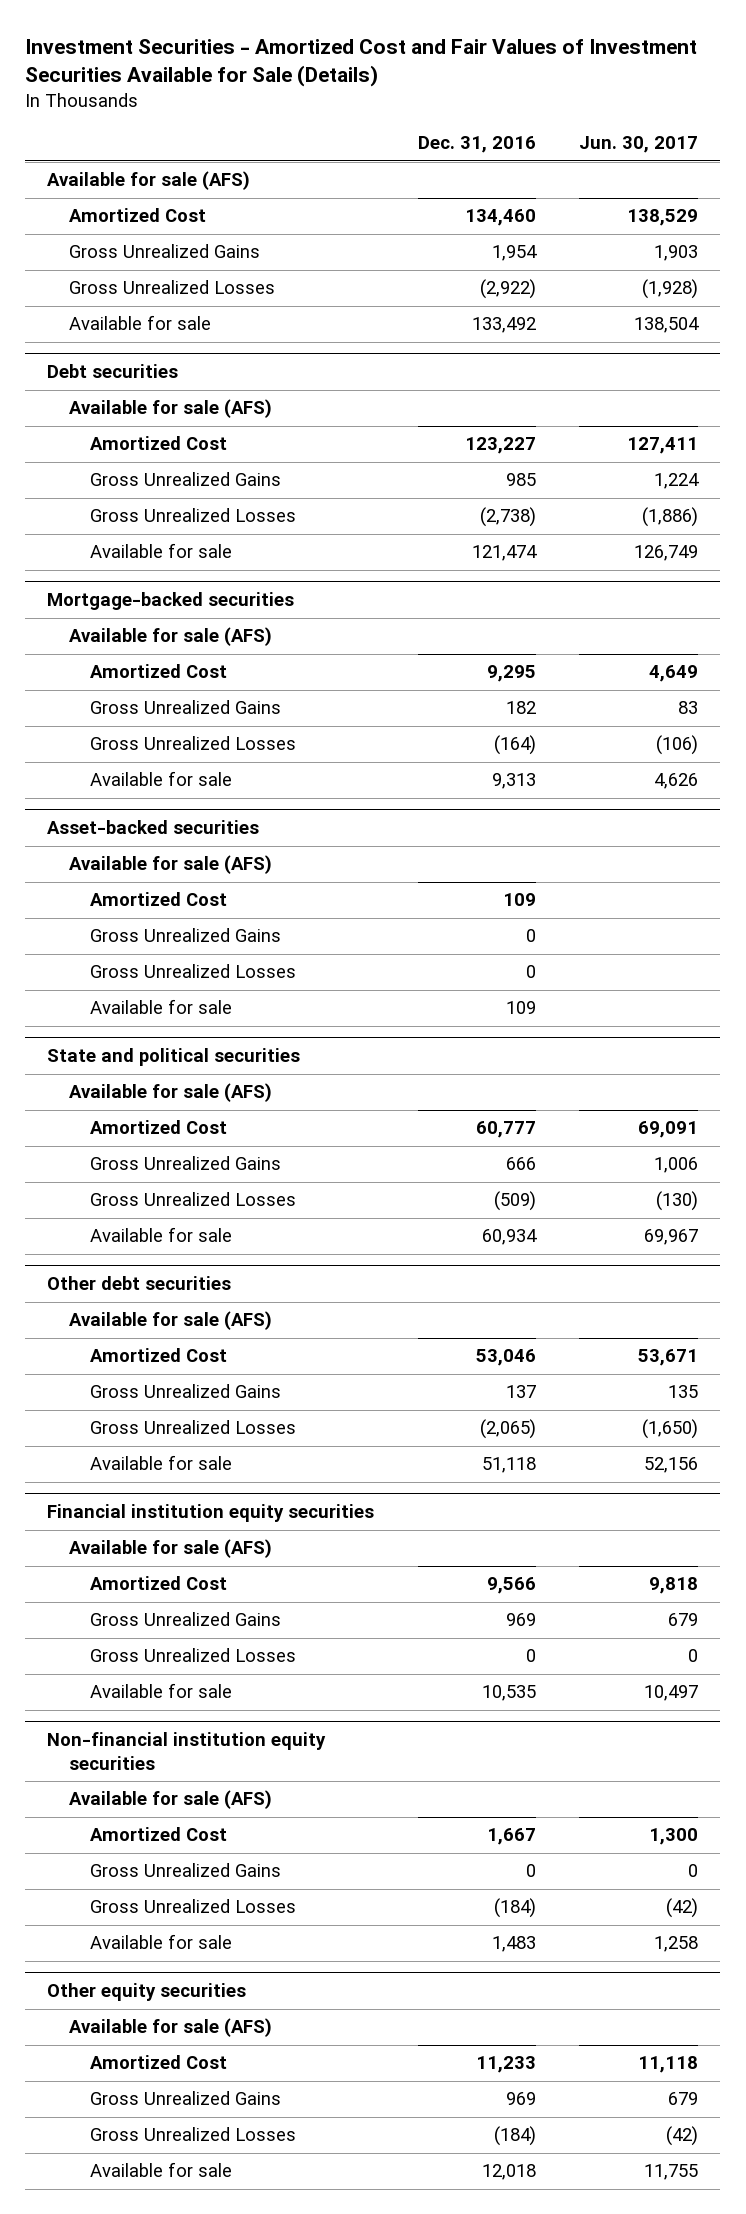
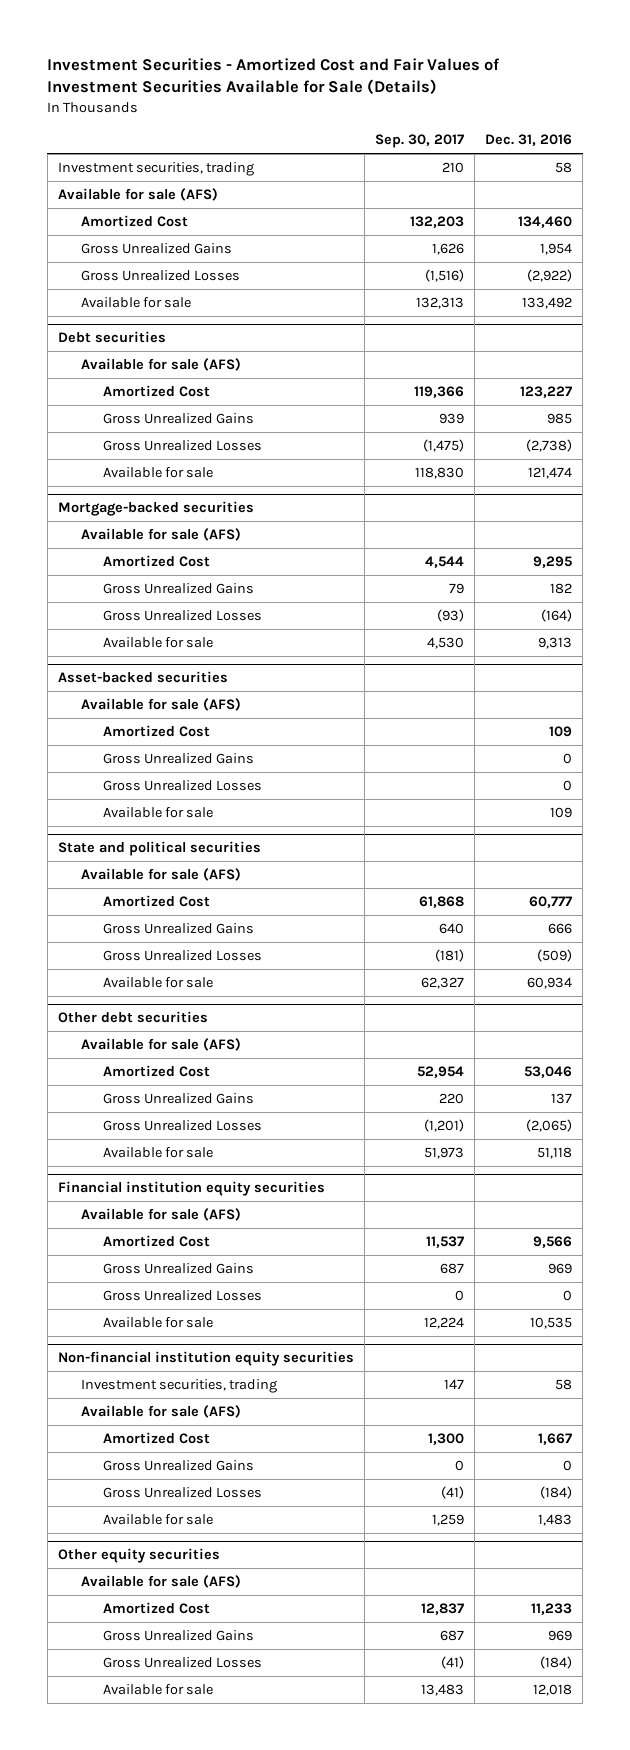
[579,136,699,154] Jun. 30, 2017 -> none
none -> [374,134,464,149] Sep. 30, 2017
none -> [57,161,254,176] Investment securities, trading
none -> [80,1378,277,1393] Investment securities, trading

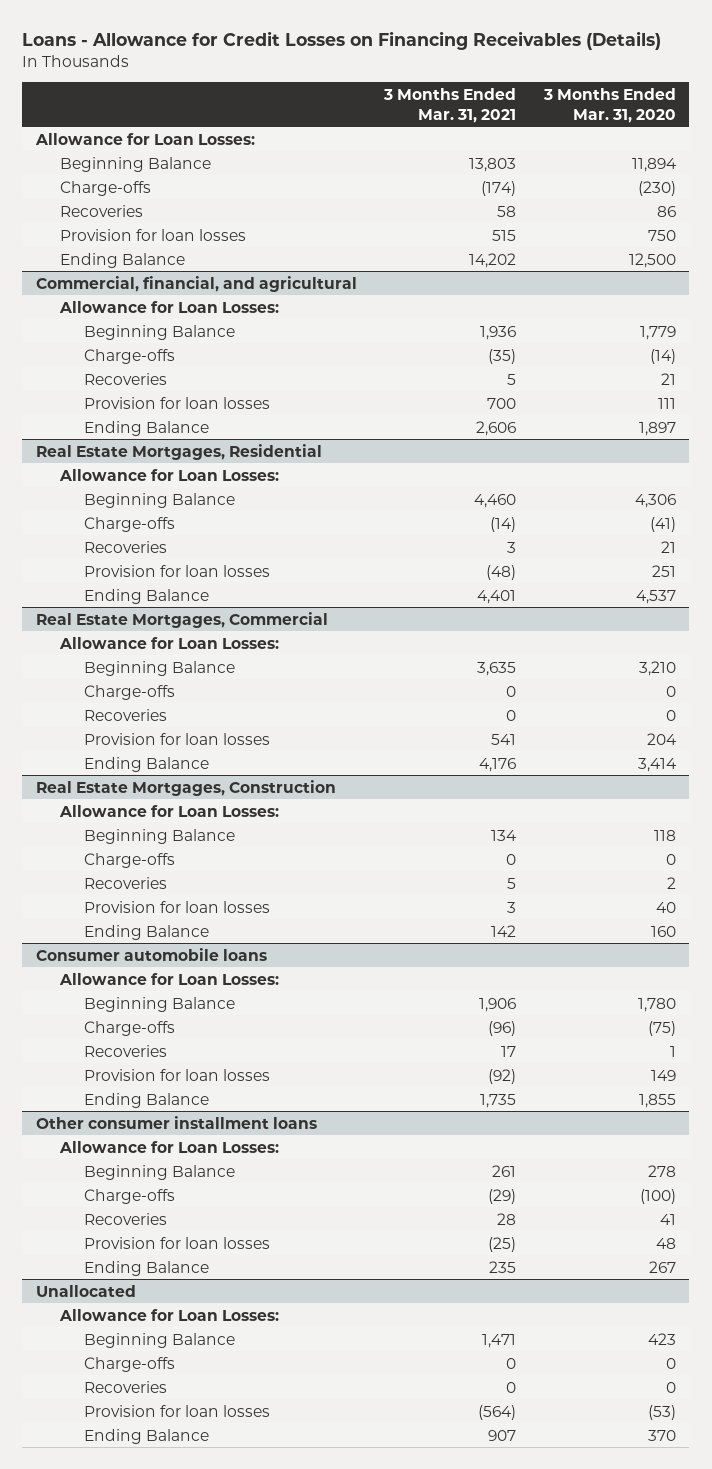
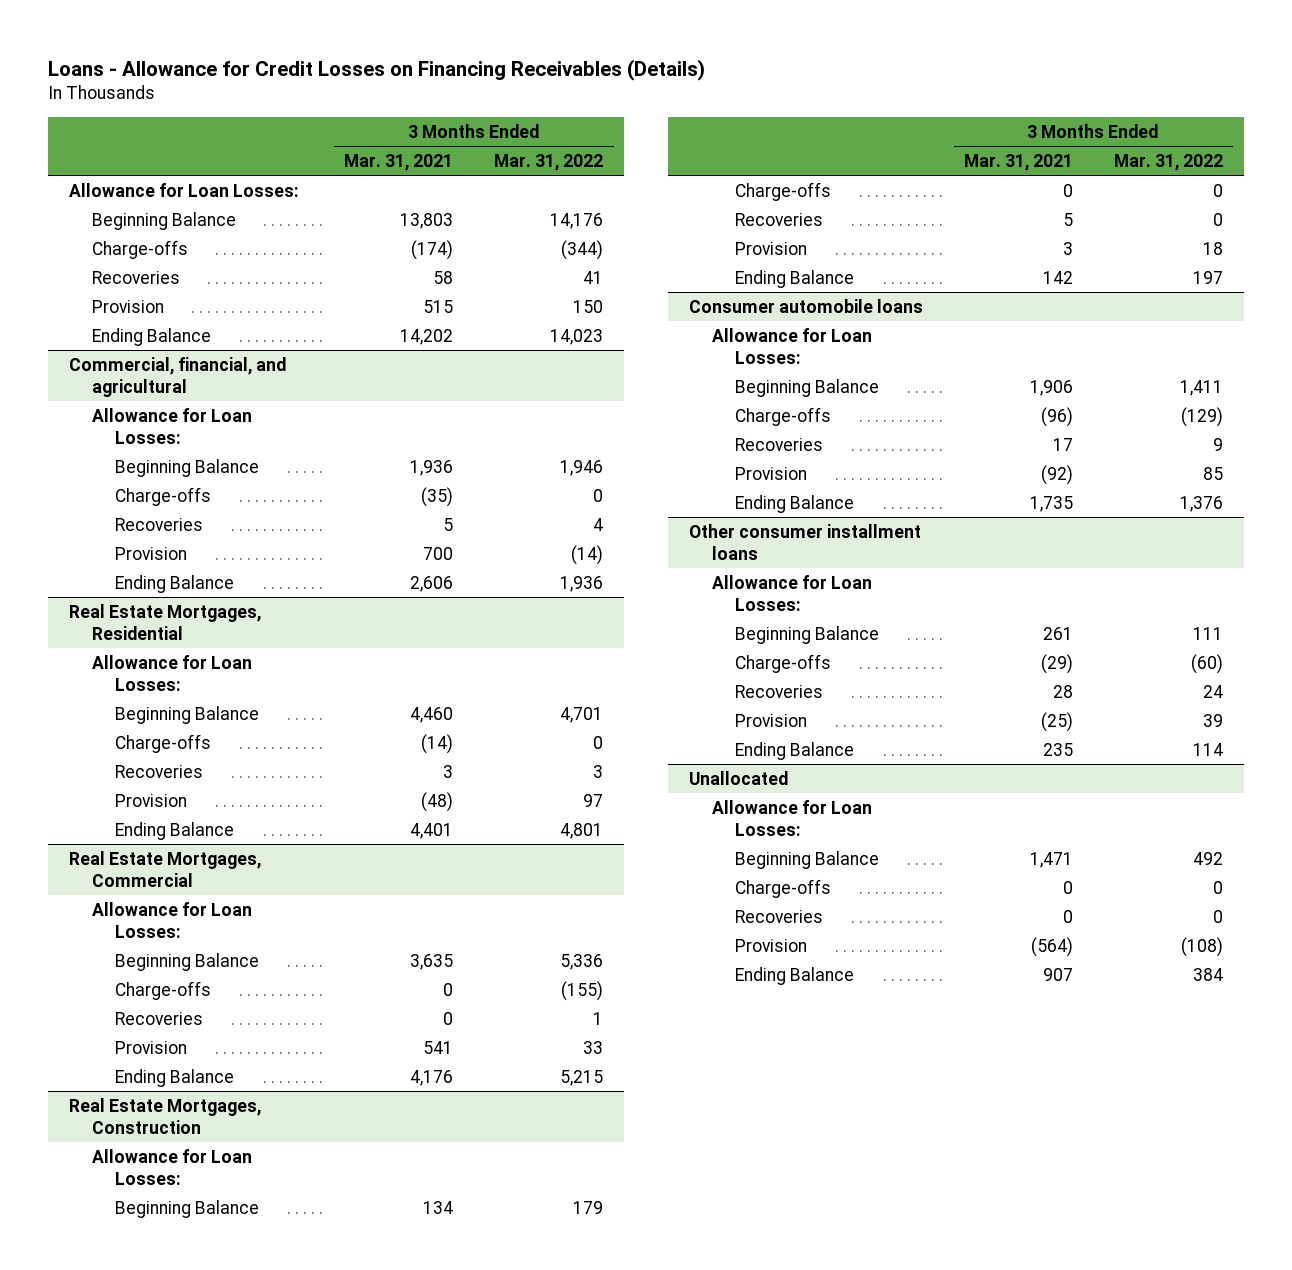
[542,87,676,123] 3 Months Ended Mar. 31, 2020 -> none
none -> [494,154,604,172] Mar. 31, 2022
[59,228,246,241] Provision for loan losses -> [91,299,164,313] Provision
[83,396,270,409] Provision for loan losses -> [115,546,188,560] Provision
[83,564,270,577] Provision for loan losses -> [115,793,188,807] Provision
[83,732,270,745] Provision for loan losses -> [115,1040,188,1054] Provision
[83,900,270,913] Provision for loan losses -> [735,241,808,255] Provision
[83,1068,270,1081] Provision for loan losses -> [735,466,808,480] Provision
[83,1236,270,1249] Provision for loan losses -> [735,713,808,727] Provision
[83,1404,270,1417] Provision for loan losses -> [735,938,808,952] Provision

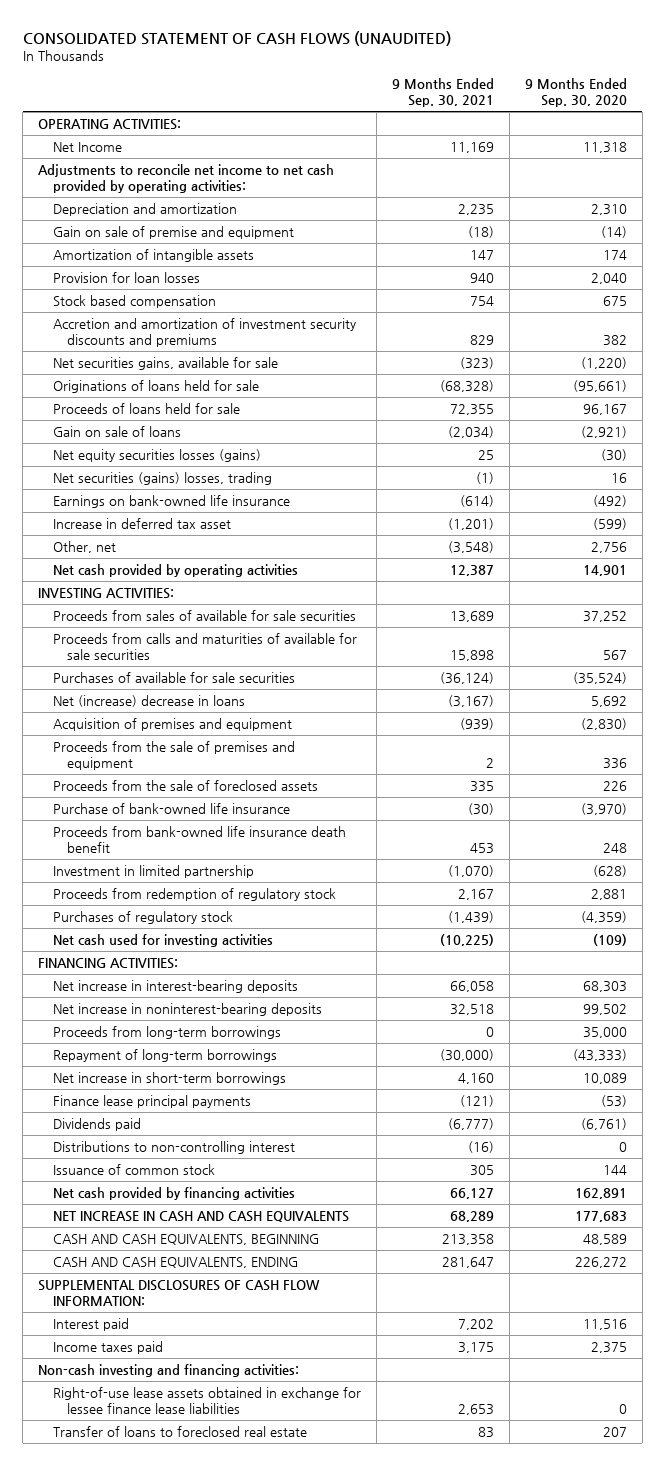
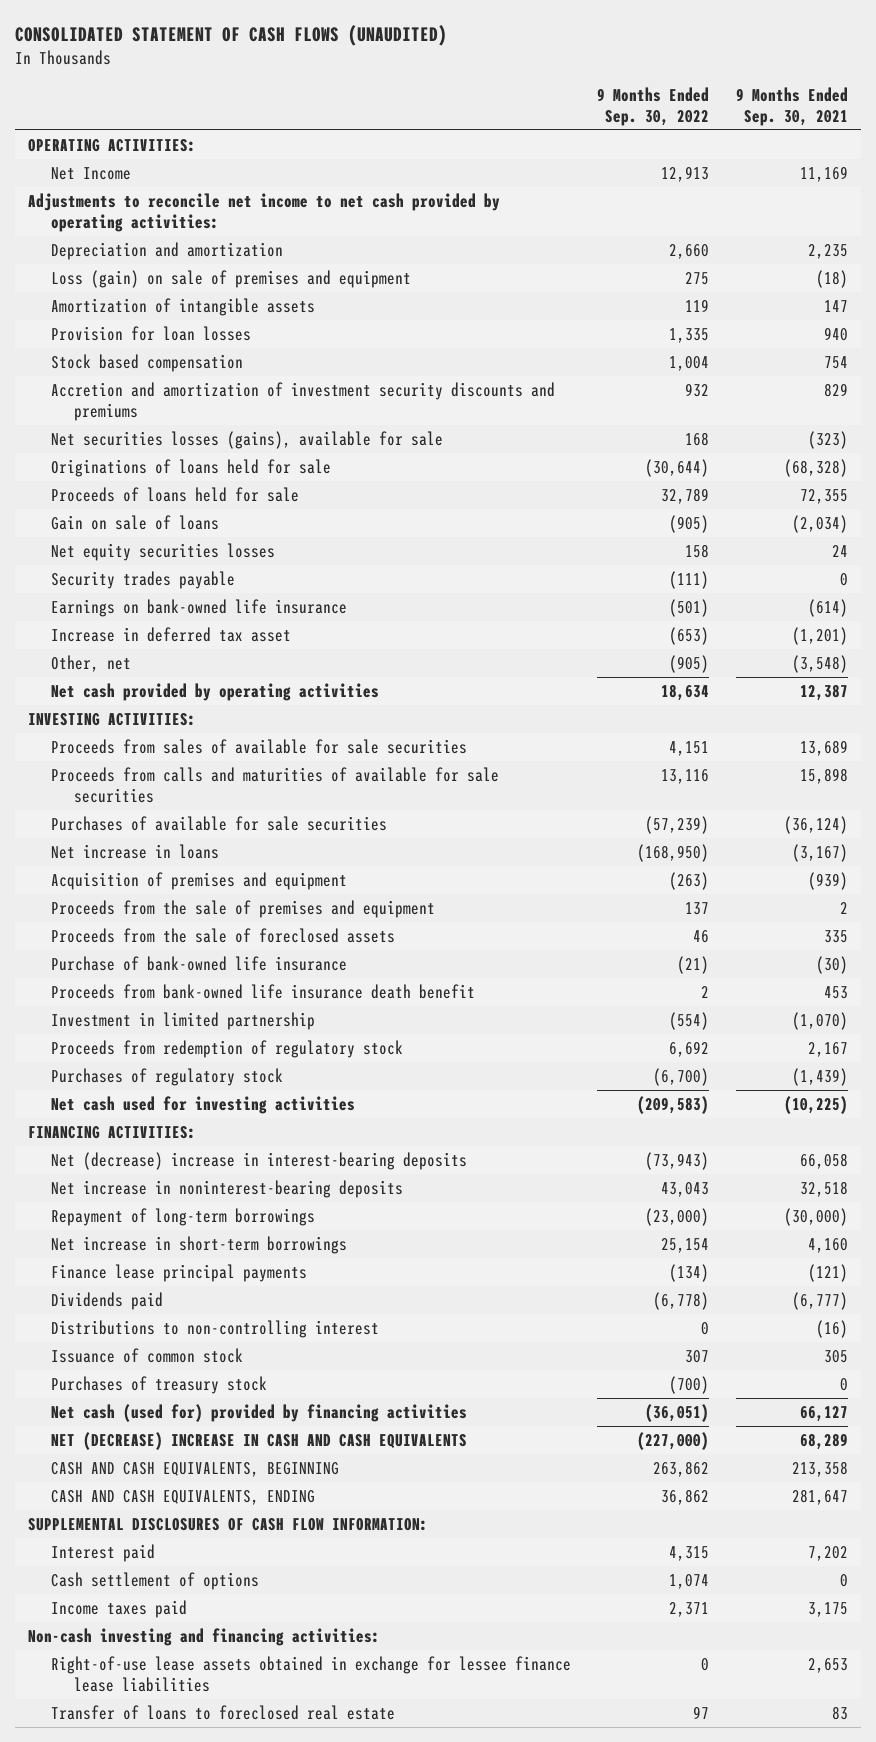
[524,78,627,108] 9 Months Ended Sep. 30, 2020 -> none
none -> [597,86,710,126] 9 Months Ended Sep. 30, 2022
[52,225,294,239] Gain on sale of premise and equipment -> [51,269,412,288] Loss (gain) on sale of premises and equipment
[52,356,278,370] Net securities gains, available for sale -> [51,430,444,449] Net securities losses (gains), available for sale
[52,471,272,485] Net securities (gains) losses, trading -> none
[52,448,261,462] Net equity securities losses (gains) -> [51,542,276,561] Net equity securities losses
[477,449,494,460] 25 -> [831,544,848,557] 24
none -> [51,570,236,589] Security trades payable
[52,694,245,707] Net (increase) decrease in loans -> [51,843,220,859] Net increase in loans
[52,979,298,993] Net increase in interest-bearing deposits -> [51,1151,468,1170] Net (decrease) increase in interest-bearing deposits
[52,1025,281,1039] Proceeds from long-term borrowings -> none
none -> [51,1375,268,1394] Purchases of treasury stock
[52,1186,295,1200] Net cash provided by financing activities -> [51,1403,468,1422] Net cash (used for) provided by financing activities
[52,1210,349,1222] NET INCREASE IN CASH AND CASH EQUIVALENTS -> [51,1431,468,1450] NET (DECREASE) INCREASE IN CASH AND CASH EQUIVALENTS
none -> [51,1571,260,1590] Cash settlement of options

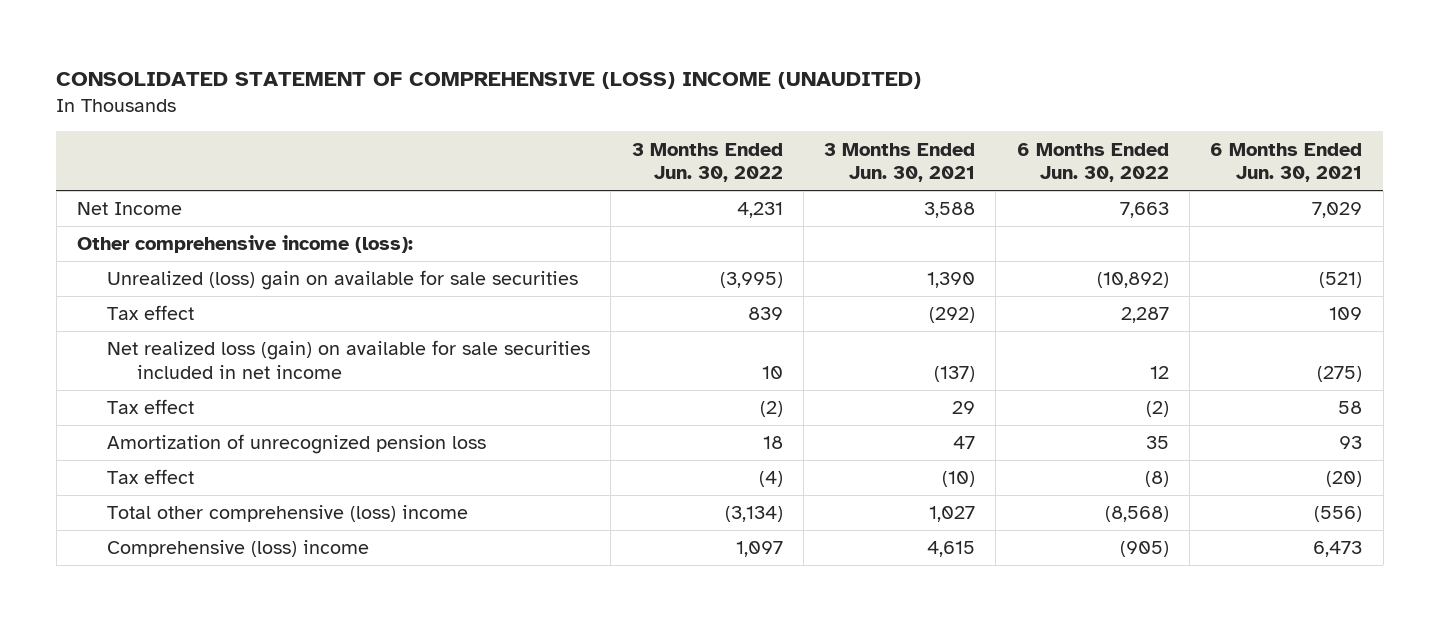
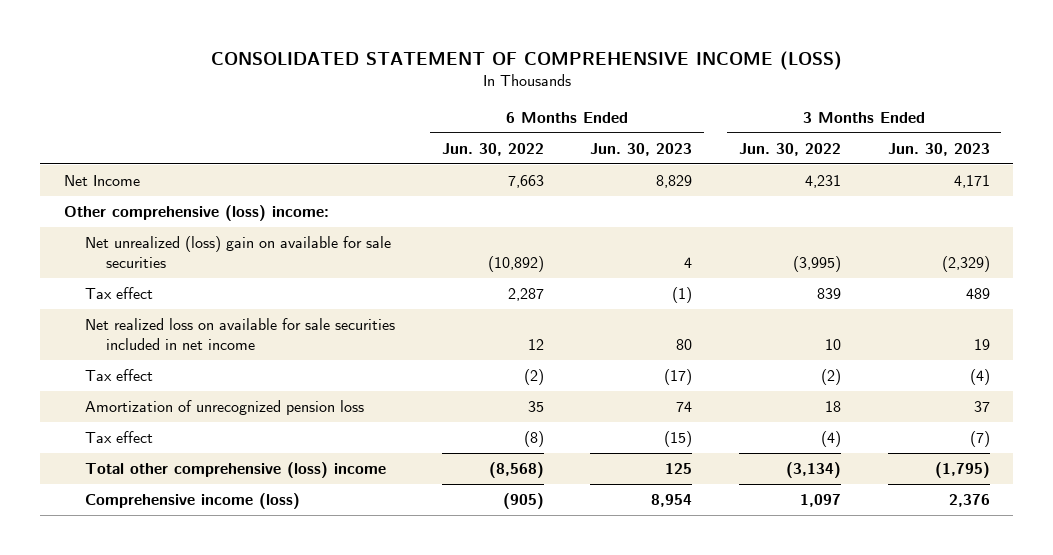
[56,72,922,90] CONSOLIDATED STATEMENT OF COMPREHENSIVE (LOSS) INCOME (UNAUDITED) -> [210,50,842,70] CONSOLIDATED STATEMENT OF COMPREHENSIVE INCOME (LOSS)
[824,142,976,183] 3 Months Ended Jun. 30, 2021 -> none
[1210,142,1363,183] 6 Months Ended Jun. 30, 2021 -> none
none -> [590,142,693,156] Jun. 30, 2023
none -> [887,142,990,156] Jun. 30, 2023
[76,235,413,254] Other comprehensive income (loss): -> [63,205,329,222] Other comprehensive (loss) income:
[106,270,578,291] Unrealized (loss) gain on available for sale securities -> [84,236,391,268] Net unrealized (loss) gain on available for sale securities
[106,340,590,380] Net realized loss (gain) on available for sale securities included in net income -> [84,318,395,350] Net realized loss on available for sale securities included in net income
[106,540,369,558] Comprehensive (loss) income -> [84,493,300,510] Comprehensive income (loss)

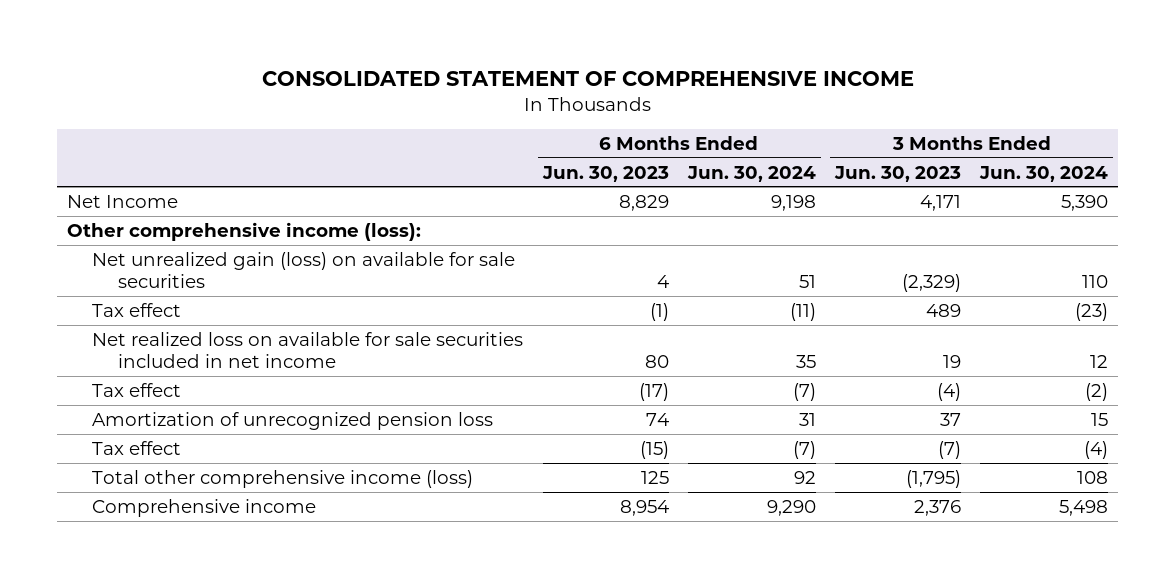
[210,50,842,70] CONSOLIDATED STATEMENT OF COMPREHENSIVE INCOME (LOSS) -> [261,70,914,86] CONSOLIDATED STATEMENT OF COMPREHENSIVE INCOME
[441,142,544,156] Jun. 30, 2022 -> none
[738,142,841,156] Jun. 30, 2022 -> none
none -> [686,165,816,182] Jun. 30, 2024
none -> [979,165,1109,182] Jun. 30, 2024
[63,205,329,222] Other comprehensive (loss) income: -> [66,221,421,241] Other comprehensive income (loss):
[84,236,391,268] Net unrealized (loss) gain on available for sale securities -> [92,251,516,288] Net unrealized gain (loss) on available for sale securities
[84,462,386,479] Total other comprehensive (loss) income -> [92,469,474,488] Total other comprehensive income (loss)
[84,493,300,510] Comprehensive income (loss) -> [92,498,317,517] Comprehensive income

